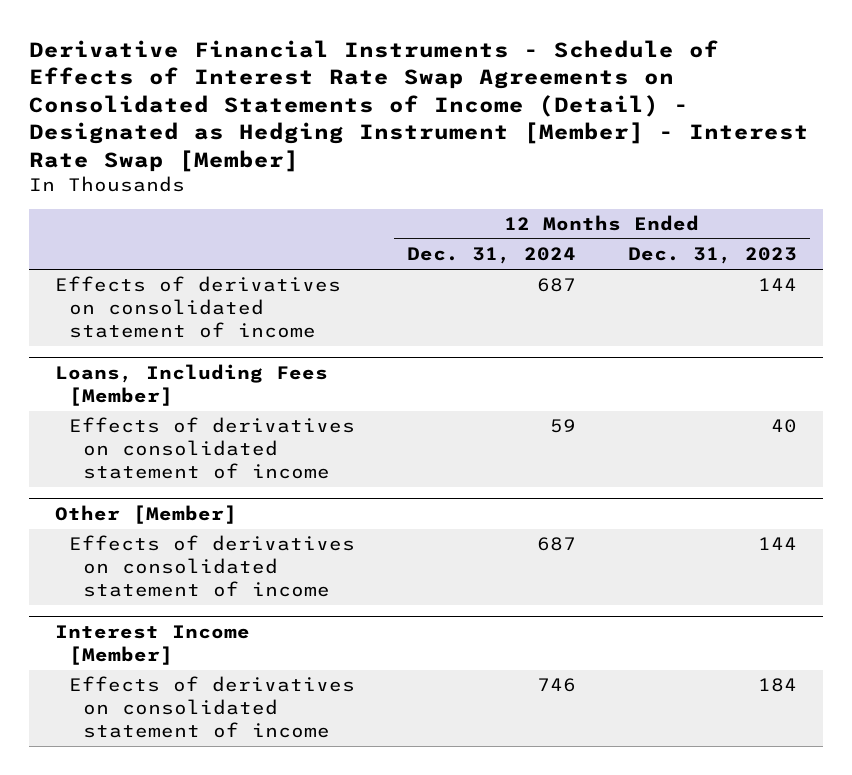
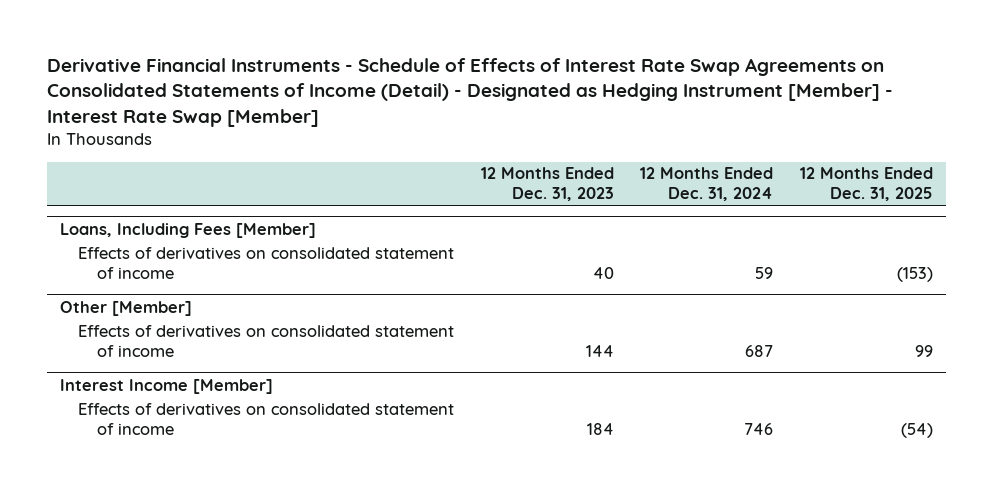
none -> [799,167,933,202] 12 Months Ended Dec. 31, 2025
[55,276,342,339] Effects of derivatives on consolidated statement of income -> none

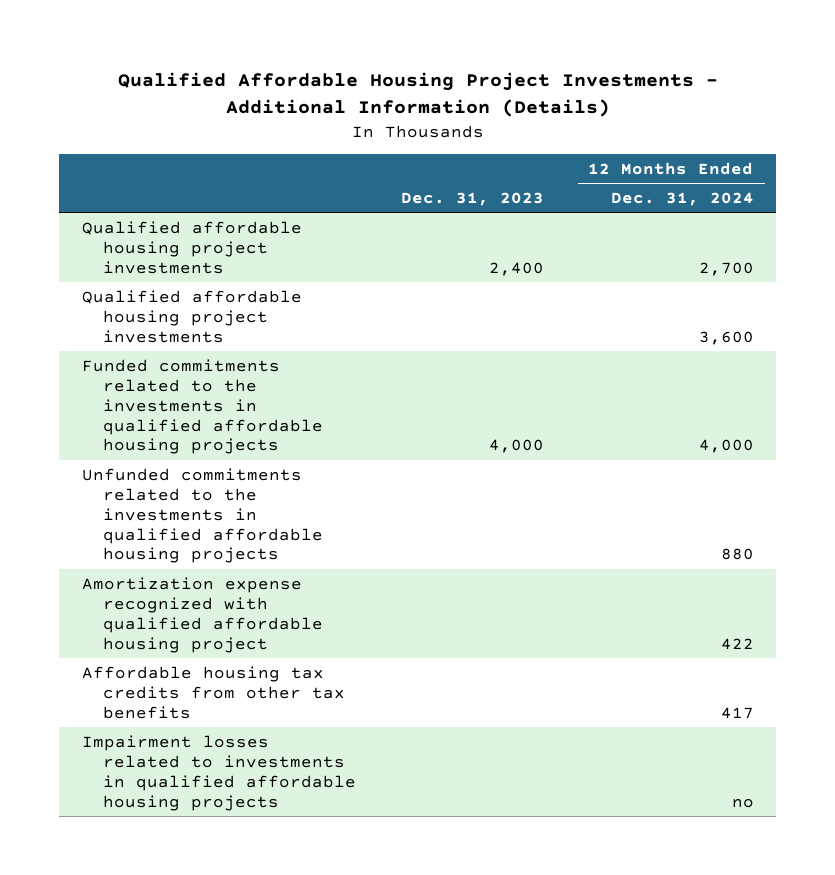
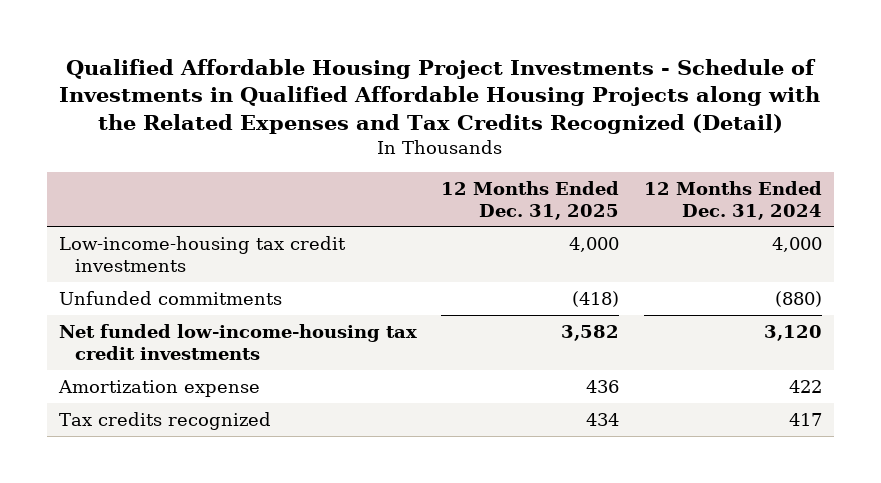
[117,72,718,118] Qualified Affordable Housing Project Investments - Additional Information (Details) -> [59,58,821,134] Qualified Affordable Housing Project Investments - Schedule of Investments in Qualified Affordable Housing Projects along with the Related Expenses and Tax Credits Recognized (Detail)
[401,191,545,206] Dec. 31, 2023 -> none
none -> [441,180,620,220] 12 Months Ended Dec. 31, 2025
[81,220,302,274] Qualified affordable housing project investments -> none
[81,289,302,343] Qualified affordable housing project investments -> none
[81,467,324,564] Unfunded commitments related to the investments in qualified affordable housing projects -> none
[81,734,357,811] Impairment losses related to investments in qualified affordable housing projects -> none
[81,358,324,455] Funded commitments related to the investments in qualified affordable housing projects -> [59,235,347,272] Low-income-housing tax credit investments
none -> [59,290,283,305] Unfunded commitments
none -> [59,323,418,360] Net funded low-income-housing tax credit investments
[81,576,324,653] Amortization expense recognized with qualified affordable housing project -> [58,379,261,397] Amortization expense
[81,665,346,719] Affordable housing tax credits from other tax benefits -> [59,411,272,430] Tax credits recognized

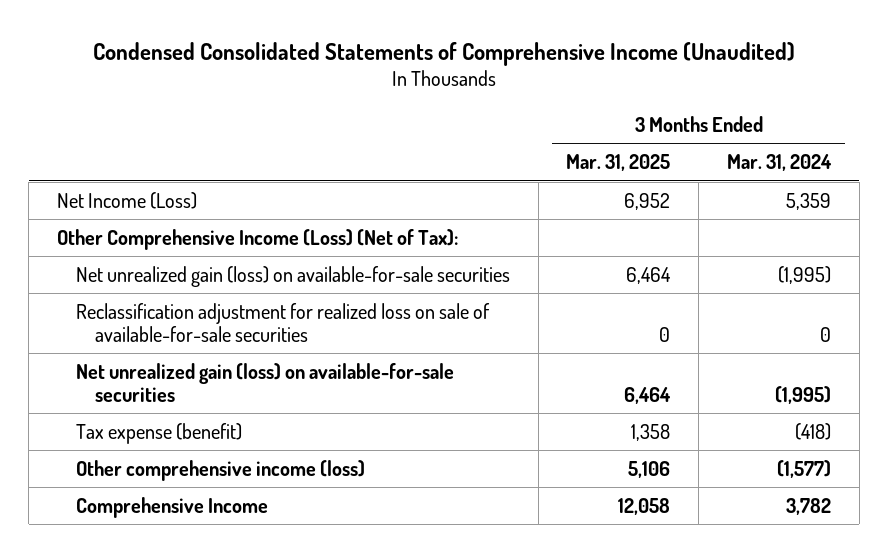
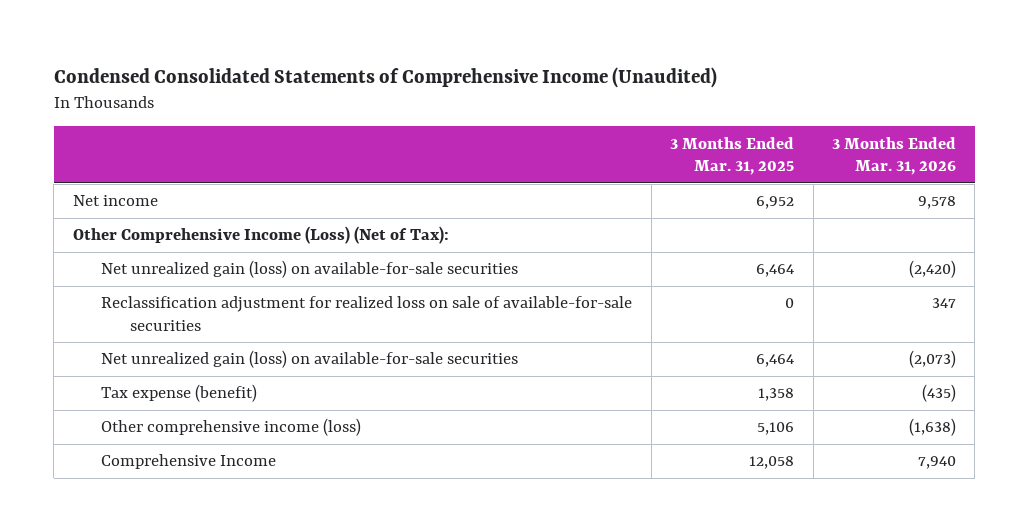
[727,154,833,172] Mar. 31, 2024 -> none
none -> [832,136,957,176] 3 Months Ended Mar. 31, 2026
[57,191,198,209] Net Income (Loss) -> [72,195,158,207] Net income

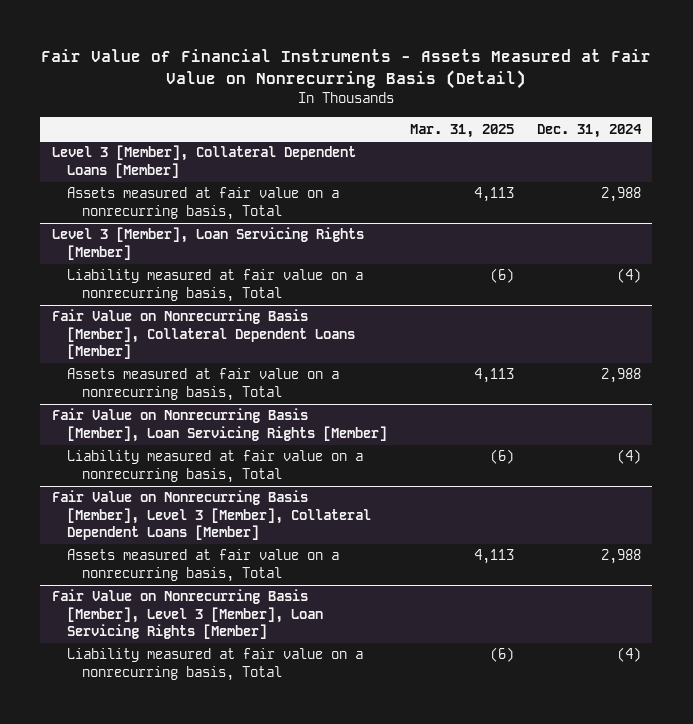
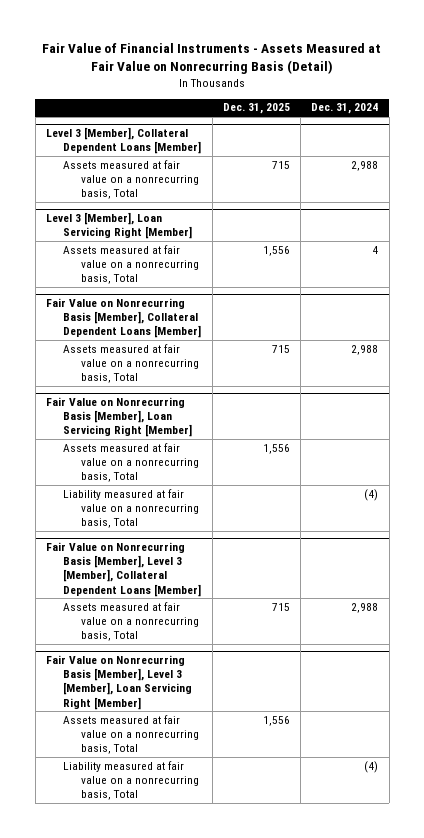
[409,123,514,138] Mar. 31, 2025 -> none
none -> [222,103,290,115] Dec. 31, 2025
[51,227,364,260] Level 3 [Member], Loan Servicing Rights [Member] -> [45,212,193,240] Level 3 [Member], Loan Servicing Right [Member]
[66,269,363,302] Liability measured at fair value on a nonrecurring basis, Total -> [63,244,199,285] Assets measured at fair value on a nonrecurring basis, Total
[616,268,641,284] (4) -> [372,245,379,254] 4
[51,408,387,442] Fair Value on Nonrecurring Basis [Member], Loan Servicing Rights [Member] -> [45,397,193,438] Fair Value on Nonrecurring Basis [Member], Loan Servicing Right [Member]
none -> [63,442,199,483] Assets measured at fair value on a nonrecurring basis, Total
[51,589,323,640] Fair Value on Nonrecurring Basis [Member], Level 3 [Member], Loan Servicing Rights [Member] -> [45,655,193,710] Fair Value on Nonrecurring Basis [Member], Level 3 [Member], Loan Servicing Right [Member]
none -> [63,714,199,755] Assets measured at fair value on a nonrecurring basis, Total

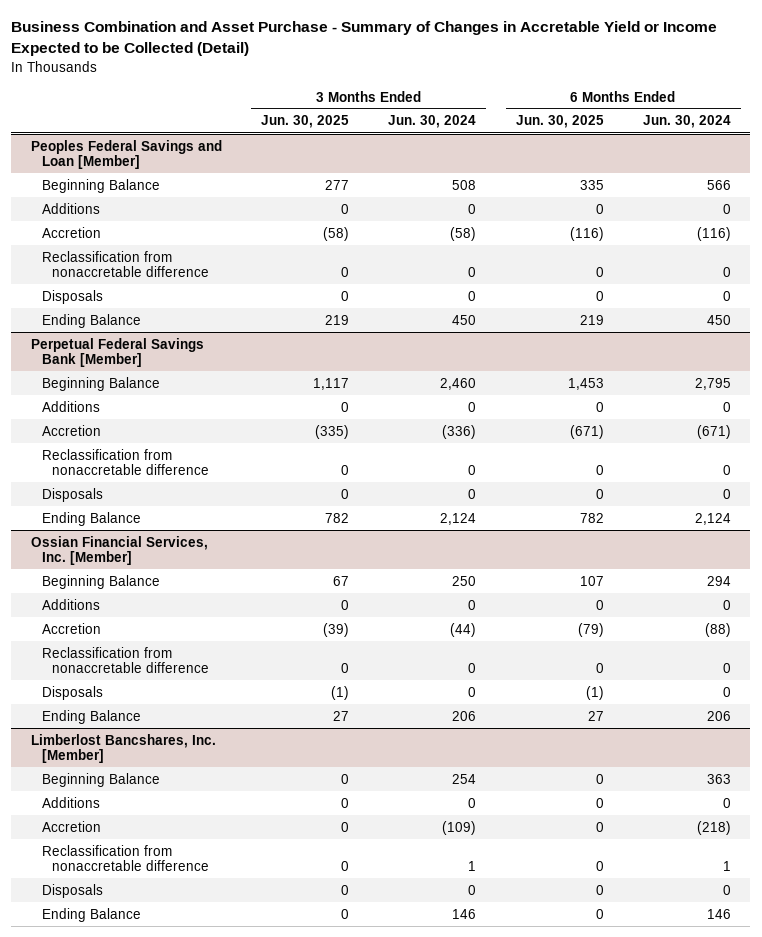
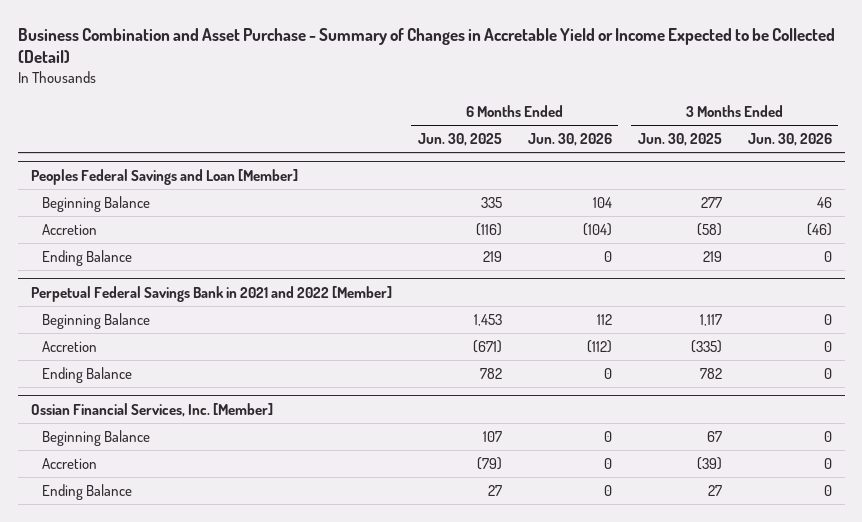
[388,115,477,129] Jun. 30, 2024 -> none
[642,115,731,129] Jun. 30, 2024 -> none
none -> [527,133,612,147] Jun. 30, 2026
none -> [747,133,832,147] Jun. 30, 2026
[41,202,100,214] Additions -> none
[41,250,210,278] Reclassification from nonaccretable difference -> none
[41,289,103,304] Disposals -> none
[31,337,205,368] Perpetual Federal Savings Bank [Member] -> [30,285,392,302] Perpetual Federal Savings Bank in 2021 and 2022 [Member]
[41,400,100,412] Additions -> none
[41,448,210,476] Reclassification from nonaccretable difference -> none
[41,487,103,502] Disposals -> none
[41,598,100,610] Additions -> none
[41,646,210,674] Reclassification from nonaccretable difference -> none
[41,685,103,700] Disposals -> none
[31,733,217,764] Limberlost Bancshares, Inc. [Member] -> none
[41,772,160,787] Beginning Balance -> none
[41,796,100,808] Additions -> none
[41,820,101,832] Accretion -> none
[41,844,210,872] Reclassification from nonaccretable difference -> none
[41,883,103,898] Disposals -> none
[41,907,141,922] Ending Balance -> none

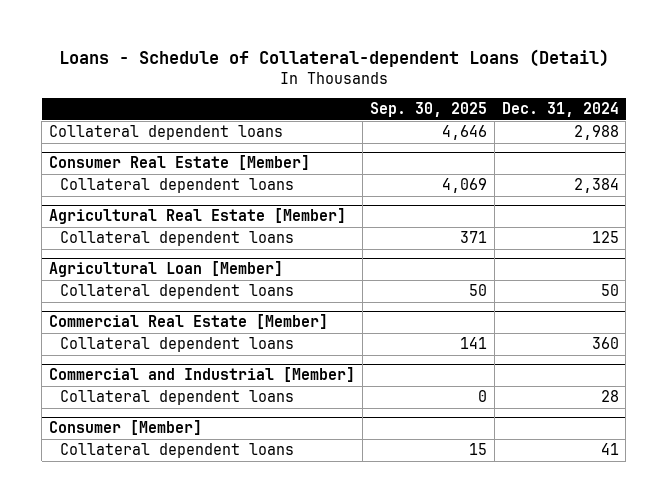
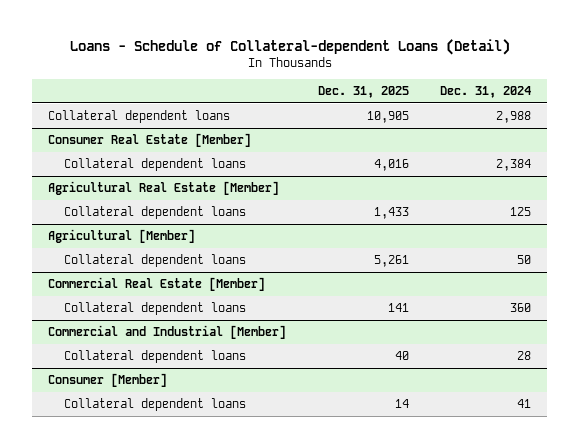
[369,102,487,118] Sep. 30, 2025 -> none
none -> [317,86,409,99] Dec. 31, 2025
[49,261,284,278] Agricultural Loan [Member] -> [47,229,195,244] Agricultural [Member]

